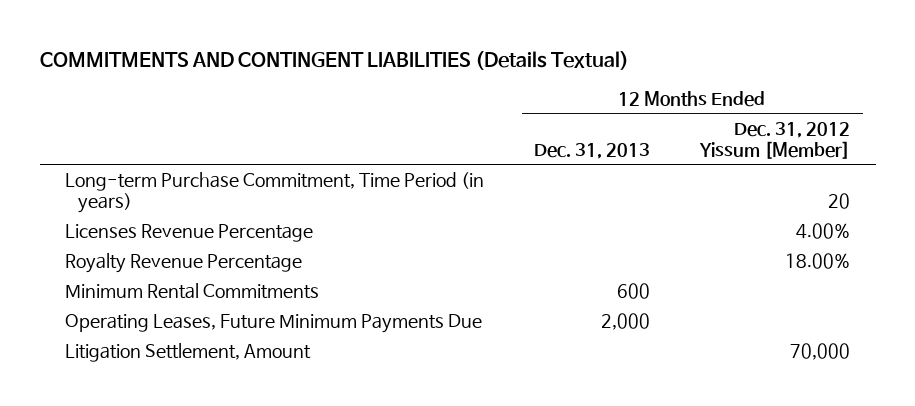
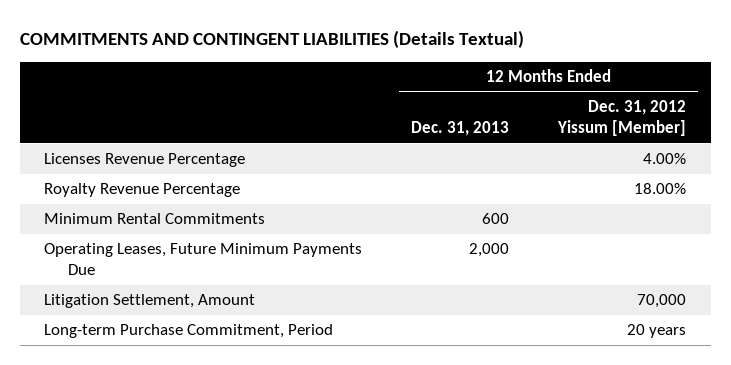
[64,172,484,214] Long-term Purchase Commitment, Time Period (in years) -> none
none -> [44,324,334,339] Long-term Purchase Commitment, Period

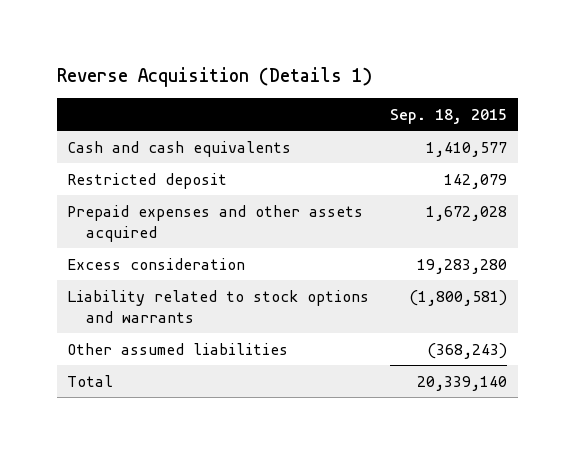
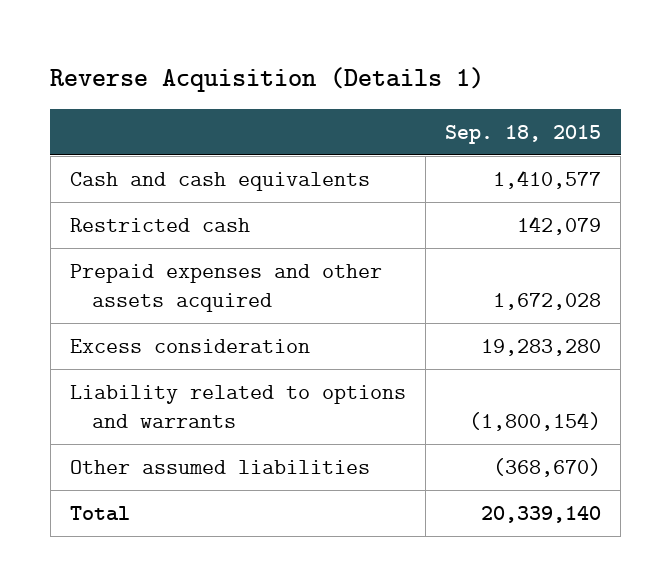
[67,172,228,189] Restricted deposit -> [69,217,250,232] Restricted cash
[67,289,370,323] Liability related to stock options and warrants -> [69,384,406,429] Liability related to options and warrants
[409,289,508,306] (1,800,581) -> [469,412,602,432] (1,800,154)
[427,342,508,359] (368,243) -> [493,457,602,477] (368,670)

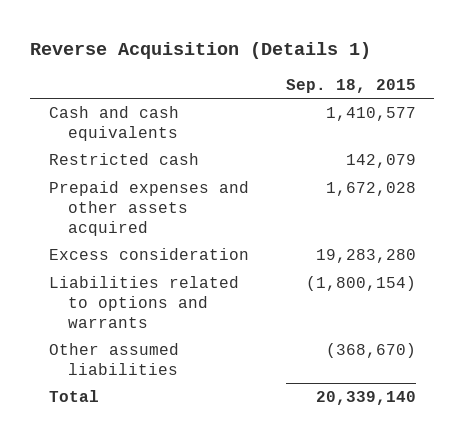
[69,384,406,429] Liability related to options and warrants -> [48,276,239,328] Liabilities related to options and warrants

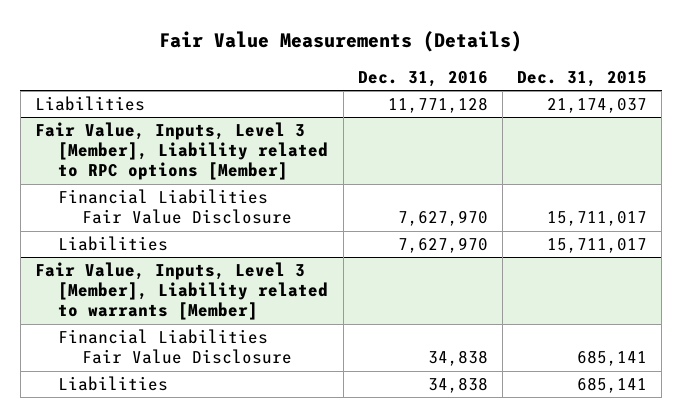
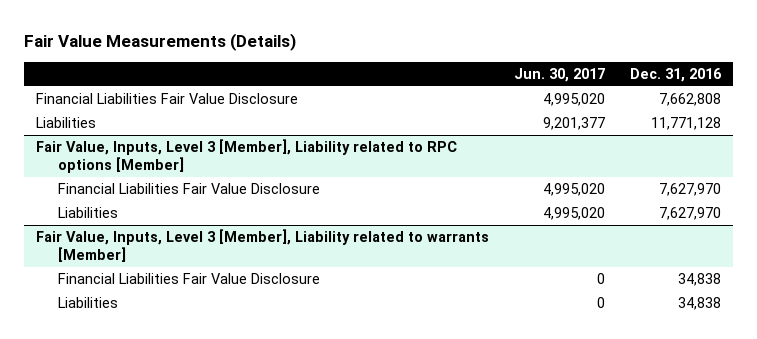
[517,70,648,87] Dec. 31, 2015 -> none
none -> [514,67,606,82] Jun. 30, 2017
none -> [36,93,299,105] Financial Liabilities Fair Value Disclosure

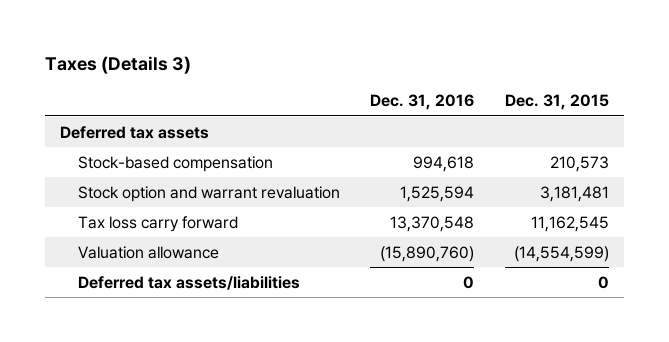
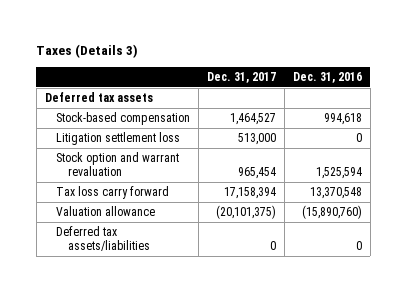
[504,94,609,111] Dec. 31, 2015 -> none
none -> [207,71,277,83] Dec. 31, 2017
none -> [56,132,181,146] Litigation settlement loss

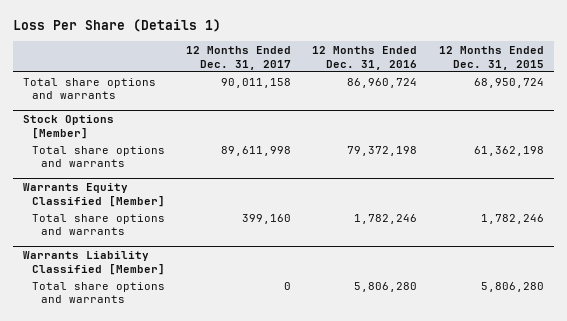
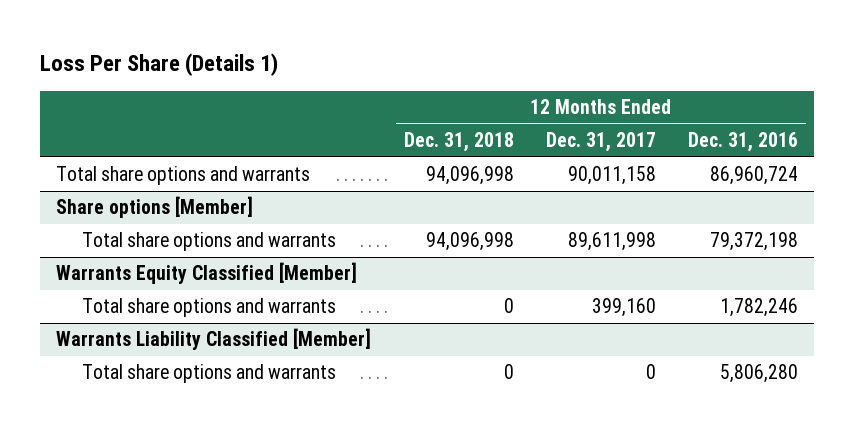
[438,45,544,70] 12 Months Ended Dec. 31, 2015 -> none
none -> [403,132,514,153] Dec. 31, 2018
[23,115,115,140] Stock Options [Member] -> [56,196,254,219] Share options [Member]

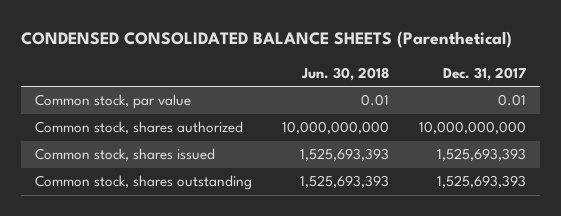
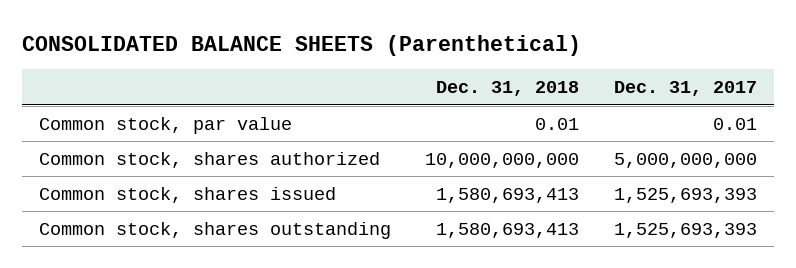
[20,31,512,49] CONDENSED CONSOLIDATED BALANCE SHEETS (Parenthetical) -> [21,34,581,56] CONSOLIDATED BALANCE SHEETS (Parenthetical)
[301,66,390,81] Jun. 30, 2018 -> none
none -> [436,81,580,97] Dec. 31, 2018
[418,121,526,135] 10,000,000,000 -> [613,152,757,168] 5,000,000,000

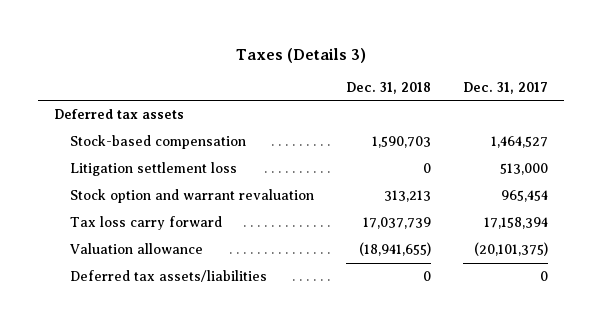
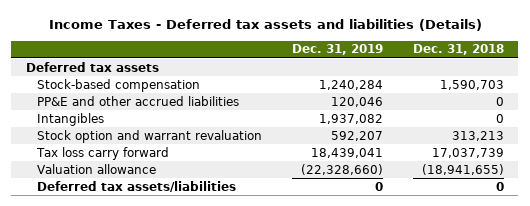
[236,47,367,63] Taxes (Details 3) -> [48,19,482,32] Income Taxes - Deferred tax assets and liabilities (Details)
[463,81,549,94] Dec. 31, 2017 -> none
none -> [291,44,383,56] Dec. 31, 2019
[70,162,238,177] Litigation settlement loss -> none
none -> [37,95,240,106] PP&E and other accrued liabilities
none -> [37,112,105,126] Intangibles

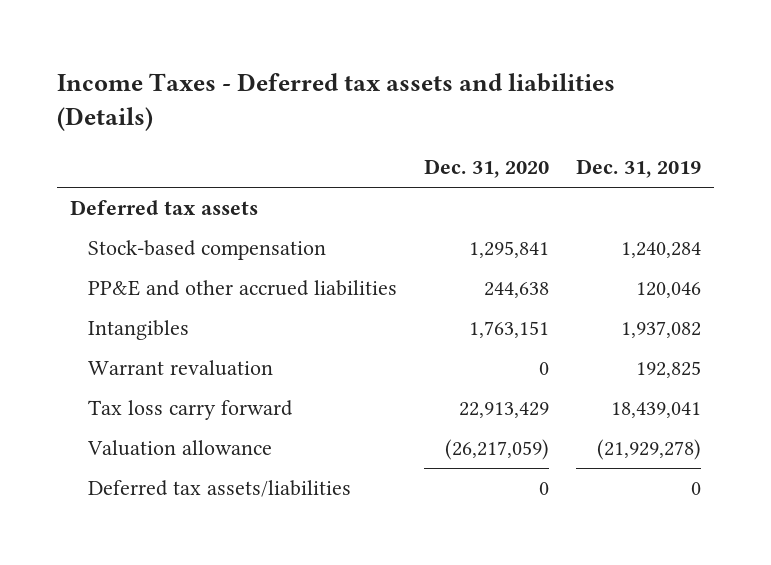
[412,44,504,56] Dec. 31, 2018 -> none
none -> [423,159,549,179] Dec. 31, 2020
[37,129,263,143] Stock option and warrant revaluation -> [88,359,274,376] Warrant revaluation
[330,130,383,141] 592,207 -> [635,360,701,378] 192,825
[300,163,383,175] (22,328,660) -> [596,438,701,460] (21,929,278)

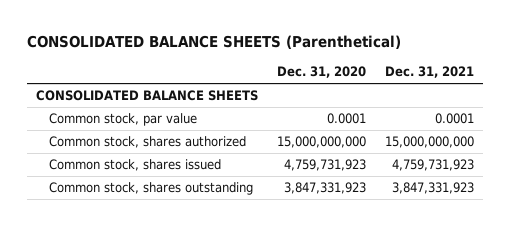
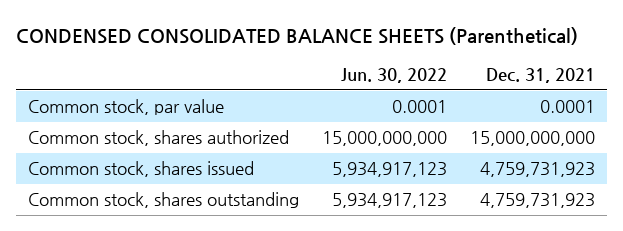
[26,35,401,50] CONSOLIDATED BALANCE SHEETS (Parenthetical) -> [16,27,579,46] CONDENSED CONSOLIDATED BALANCE SHEETS (Parenthetical)
[276,66,366,79] Dec. 31, 2020 -> none
none -> [340,68,447,84] Jun. 30, 2022
[36,90,259,102] CONSOLIDATED BALANCE SHEETS -> none
[391,182,474,195] 3,847,331,923 -> [480,193,596,209] 4,759,731,923

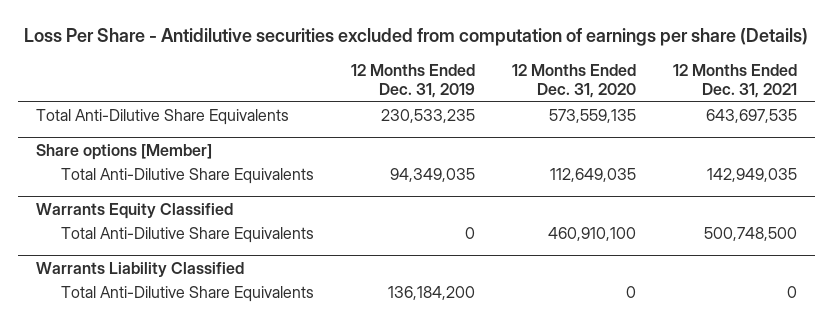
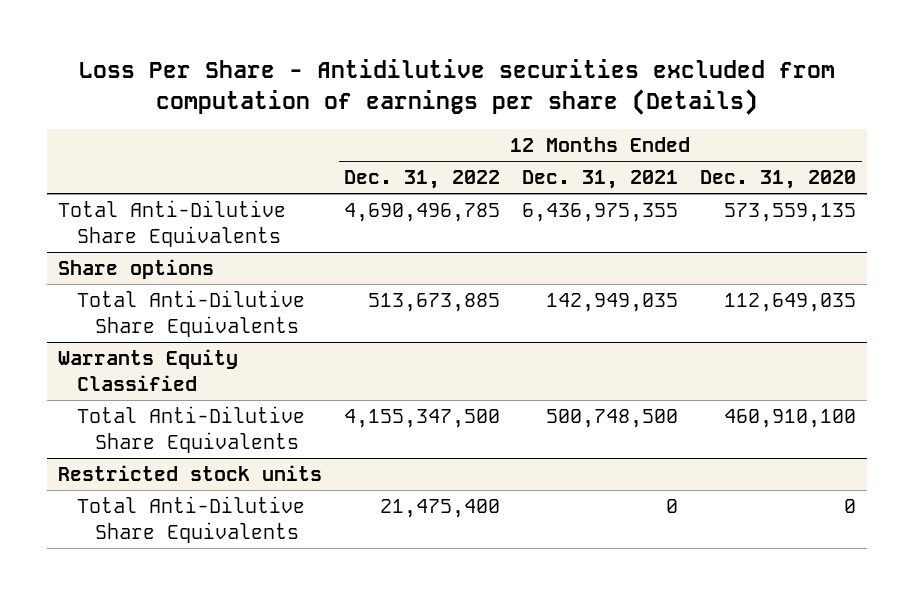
[351,64,476,98] 12 Months Ended Dec. 31, 2019 -> none
none -> [344,170,501,190] Dec. 31, 2022
[705,109,797,124] 643,697,535 -> [522,202,679,222] 6,436,975,355
[36,143,213,160] Share options [Member] -> [58,258,215,279] Share options
[36,261,245,277] Warrants Liability Classified -> none
none -> [58,464,323,481] Restricted stock units

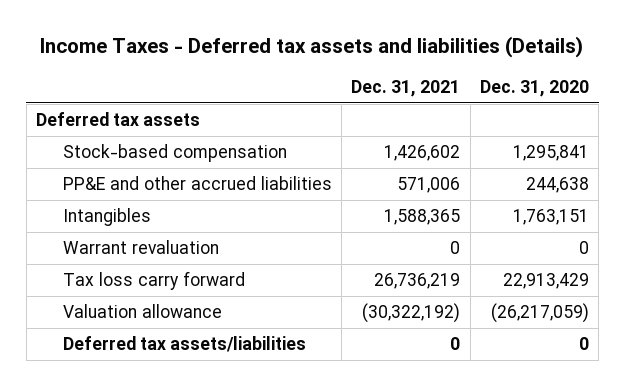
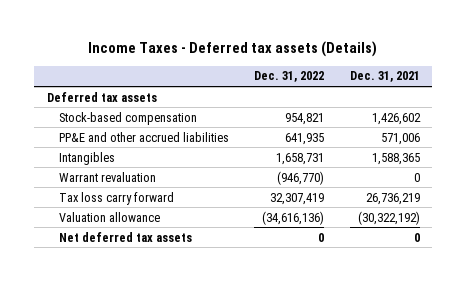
[40,36,584,59] Income Taxes - Deferred tax assets and liabilities (Details) -> [88,41,378,58] Income Taxes - Deferred tax assets (Details)
[479,80,589,98] Dec. 31, 2020 -> none
none -> [254,71,325,83] Dec. 31, 2022
[62,336,306,353] Deferred tax assets/liabilities -> [58,231,192,242] Net deferred tax assets

